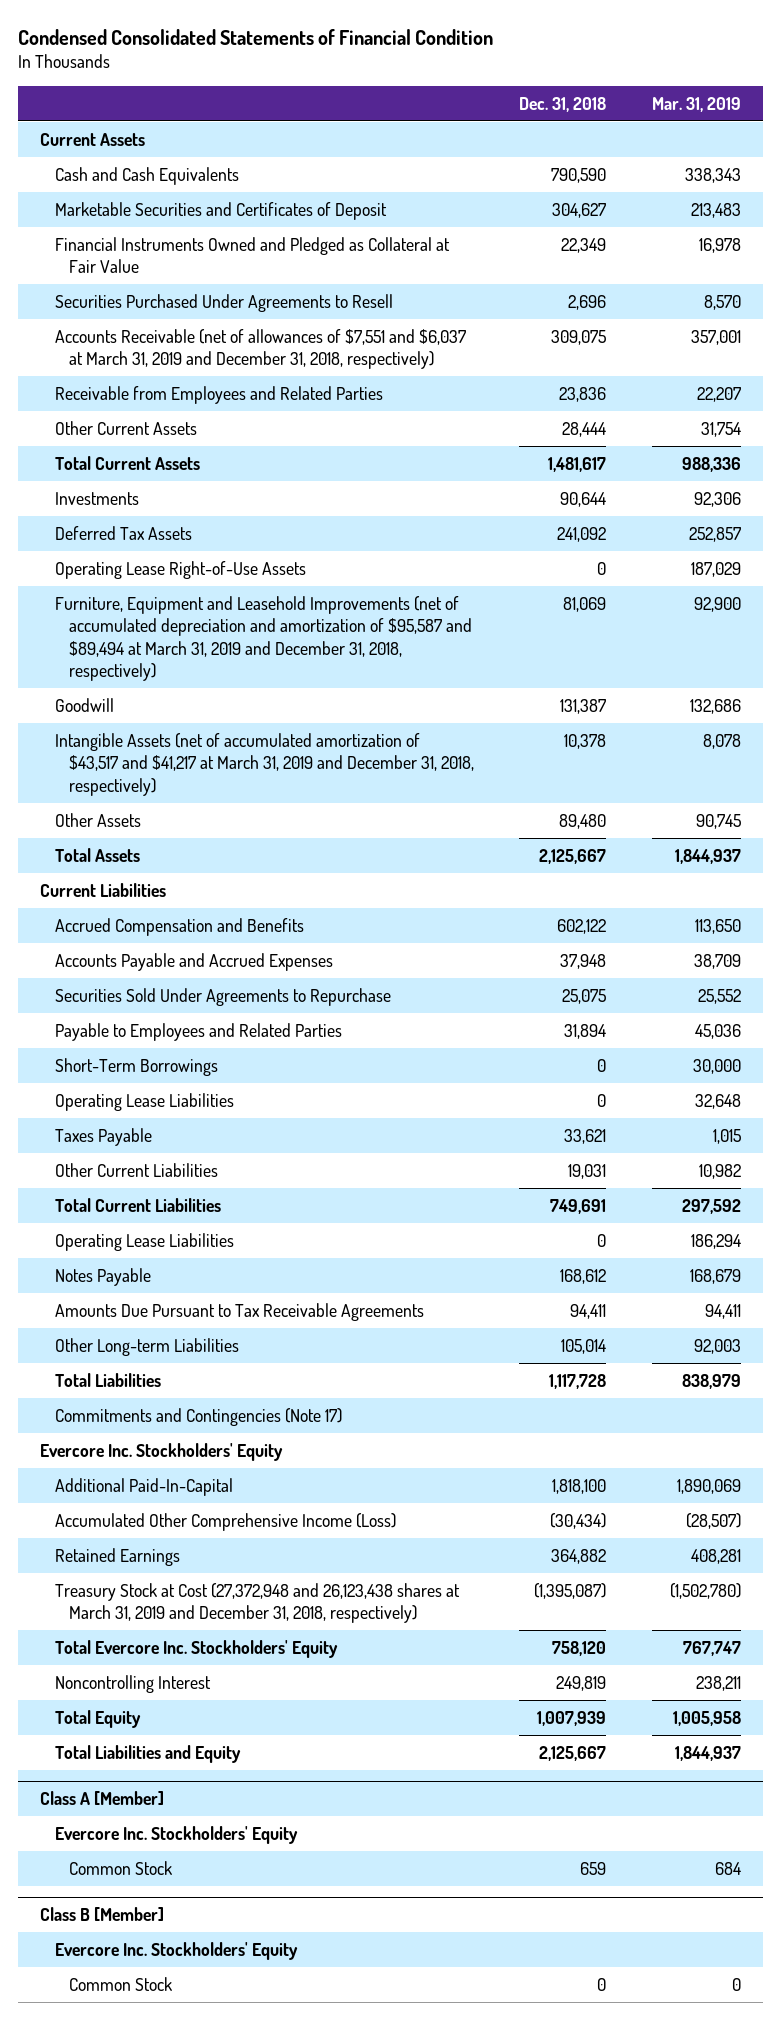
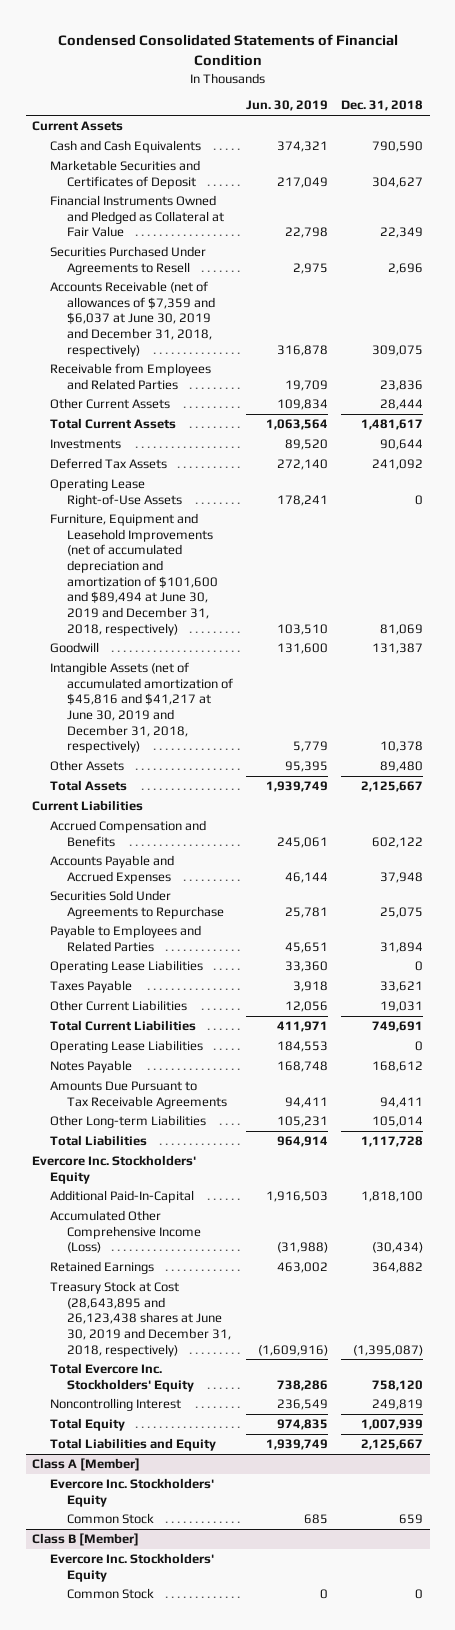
[651,96,741,112] Mar. 31, 2019 -> none
none -> [246,100,329,112] Jun. 30, 2019
[54,328,466,370] Accounts Receivable (net of allowances of $7,551 and $6,037 at March 31, 2019 and December 31, 2018, respectively) -> [49,281,216,357] Accounts Receivable (net of allowances of $7,359 and $6,037 at June 30, 2019 and December 31, 2018, respectively)
[54,595,473,682] Furniture, Equipment and Leasehold Improvements (net of accumulated depreciation and amortization of $95,587 and $89,494 at March 31, 2019 and December 31, 2018, respectively) -> [49,513,219,636] Furniture, Equipment and Leasehold Improvements (net of accumulated depreciation and amortization of $101,600 and $89,494 at June 30, 2019 and December 31, 2018, respectively)
[54,732,475,796] Intangible Assets (net of accumulated amortization of $43,517 and $41,217 at March 31, 2019 and December 31, 2018, respectively) -> [49,662,234,754] Intangible Assets (net of accumulated amortization of $45,816 and $41,217 at June 30, 2019 and December 31, 2018, respectively)
[54,1057,218,1076] Short-Term Borrowings -> none
[54,1407,342,1426] Commitments and Contingencies (Note 17) -> none
[54,1582,460,1624] Treasury Stock at Cost (27,372,948 and 26,123,438 shares at March 31, 2019 and December 31, 2018, respectively) -> [49,1281,232,1357] Treasury Stock at Cost (28,643,895 and 26,123,438 shares at June 30, 2019 and December 31, 2018, respectively)

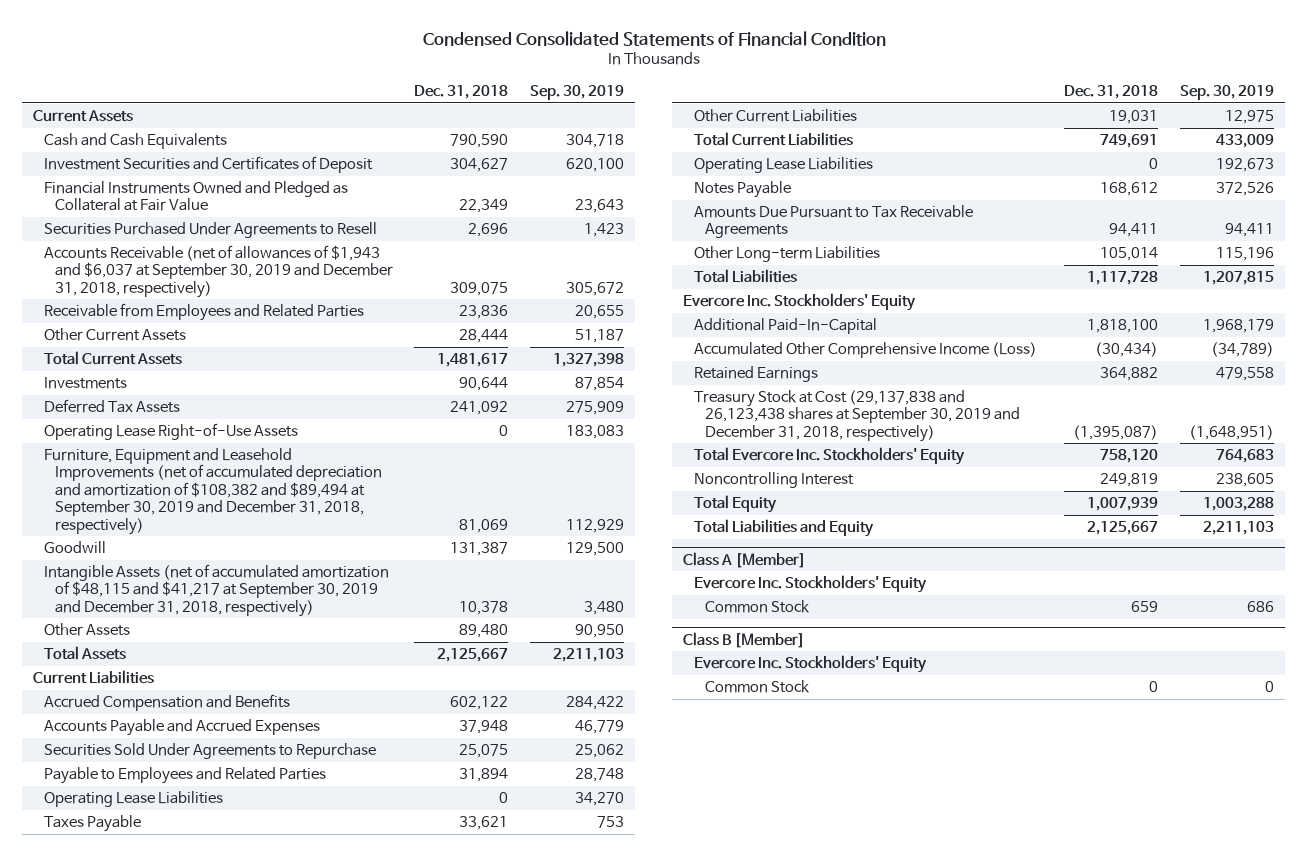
[246,100,329,112] Jun. 30, 2019 -> none
none -> [530,85,625,101] Sep. 30, 2019
[49,160,200,189] Marketable Securities and Certificates of Deposit -> [43,156,373,174] Investment Securities and Certificates of Deposit
[49,281,216,357] Accounts Receivable (net of allowances of $7,359 and $6,037 at June 30, 2019 and December 31, 2018, respectively) -> [43,245,393,298] Accounts Receivable (net of allowances of $1,943 and $6,037 at September 30, 2019 and December 31, 2018, respectively)
[49,513,219,636] Furniture, Equipment and Leasehold Improvements (net of accumulated depreciation and amortization of $101,600 and $89,494 at June 30, 2019 and December 31, 2018, respectively) -> [43,448,382,535] Furniture, Equipment and Leasehold Improvements (net of accumulated depreciation and amortization of $108,382 and $89,494 at September 30, 2019 and December 31, 2018, respectively)
[49,662,234,754] Intangible Assets (net of accumulated amortization of $45,816 and $41,217 at June 30, 2019 and December 31, 2018, respectively) -> [43,564,389,617] Intangible Assets (net of accumulated amortization of $48,115 and $41,217 at September 30, 2019 and December 31, 2018, respectively)
[49,1281,232,1357] Treasury Stock at Cost (28,643,895 and 26,123,438 shares at June 30, 2019 and December 31, 2018, respectively) -> [693,390,1020,442] Treasury Stock at Cost (29,137,838 and 26,123,438 shares at September 30, 2019 and December 31, 2018, respectively)

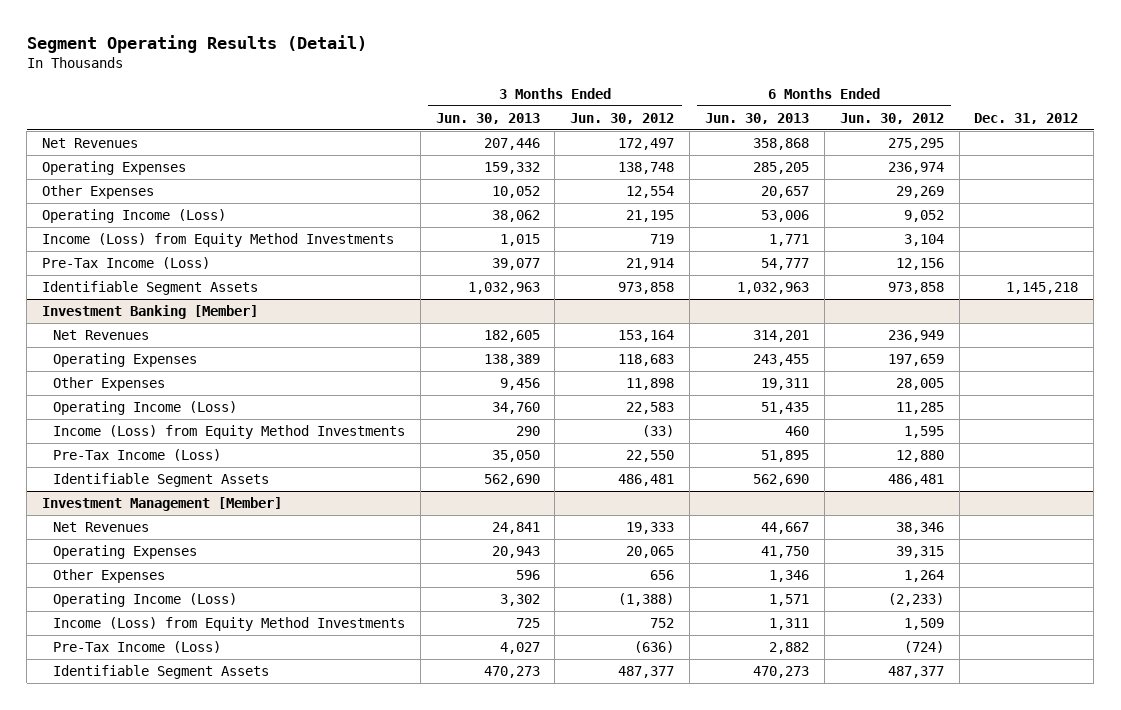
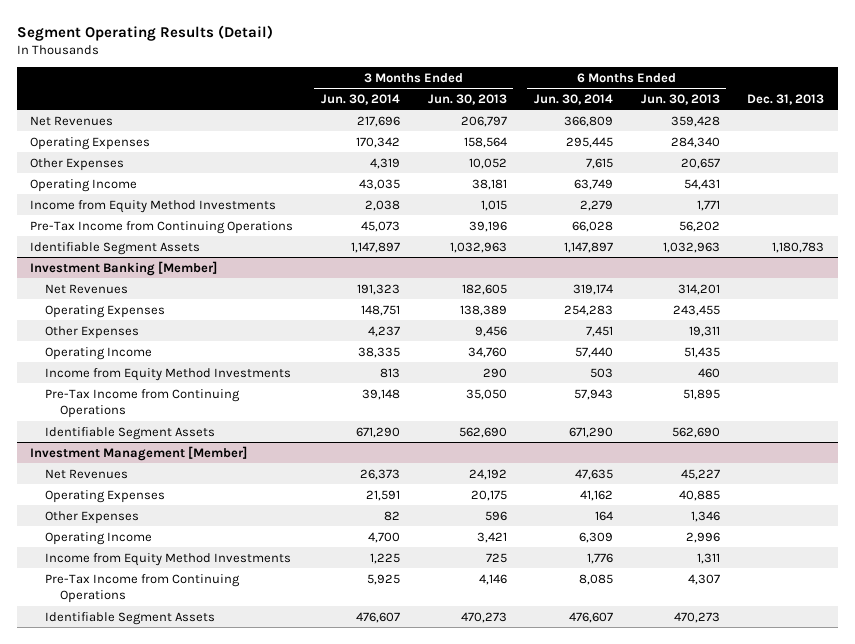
[570,112,675,124] Jun. 30, 2012 -> none
[839,112,944,124] Jun. 30, 2012 -> none
[974,112,1079,124] Dec. 31, 2012 -> none
none -> [320,93,400,105] Jun. 30, 2014
none -> [534,93,614,105] Jun. 30, 2014
none -> [747,93,825,105] Dec. 31, 2013
[483,138,540,151] 207,446 -> [460,115,507,127] 206,797
[753,138,810,151] 358,868 -> [670,115,720,127] 359,428
[483,162,540,175] 159,332 -> [463,136,507,148] 158,564
[753,162,810,175] 285,205 -> [670,136,720,148] 284,340
[42,209,227,224] Operating Income (Loss) -> [30,178,138,192] Operating Income
[491,210,540,223] 38,062 -> [471,178,507,190] 38,181
[761,210,810,223] 53,006 -> [683,178,720,190] 54,431
[42,233,395,248] Income (Loss) from Equity Method Investments -> [30,199,277,213] Income from Equity Method Investments
[42,257,211,270] Pre-Tax Income (Loss) -> [30,220,294,234] Pre-Tax Income from Continuing Operations
[491,258,540,271] 39,077 -> [468,220,507,232] 39,196
[761,258,810,271] 54,777 -> [678,220,720,232] 56,202
[52,401,237,416] Operating Income (Loss) -> [45,346,153,360] Operating Income
[52,425,405,440] Income (Loss) from Equity Method Investments -> [45,367,292,381] Income from Equity Method Investments
[52,449,221,462] Pre-Tax Income (Loss) -> [45,388,241,419] Pre-Tax Income from Continuing Operations
[491,522,540,535] 24,841 -> [468,468,507,480] 24,192
[761,522,810,535] 44,667 -> [680,468,720,480] 45,227
[491,546,540,559] 20,943 -> [470,489,507,501] 20,175
[761,546,810,559] 41,750 -> [678,489,720,501] 40,885
[52,593,237,608] Operating Income (Loss) -> [45,531,153,545] Operating Income
[499,594,540,607] 3,302 -> [476,531,507,543] 3,421
[769,594,810,607] 1,571 -> [685,531,720,543] 2,996
[52,617,405,632] Income (Loss) from Equity Method Investments -> [45,552,292,566] Income from Equity Method Investments
[52,641,221,654] Pre-Tax Income (Loss) -> [45,573,241,604] Pre-Tax Income from Continuing Operations
[499,642,540,655] 4,027 -> [478,573,507,585] 4,146
[769,642,810,655] 2,882 -> [687,573,720,585] 4,307

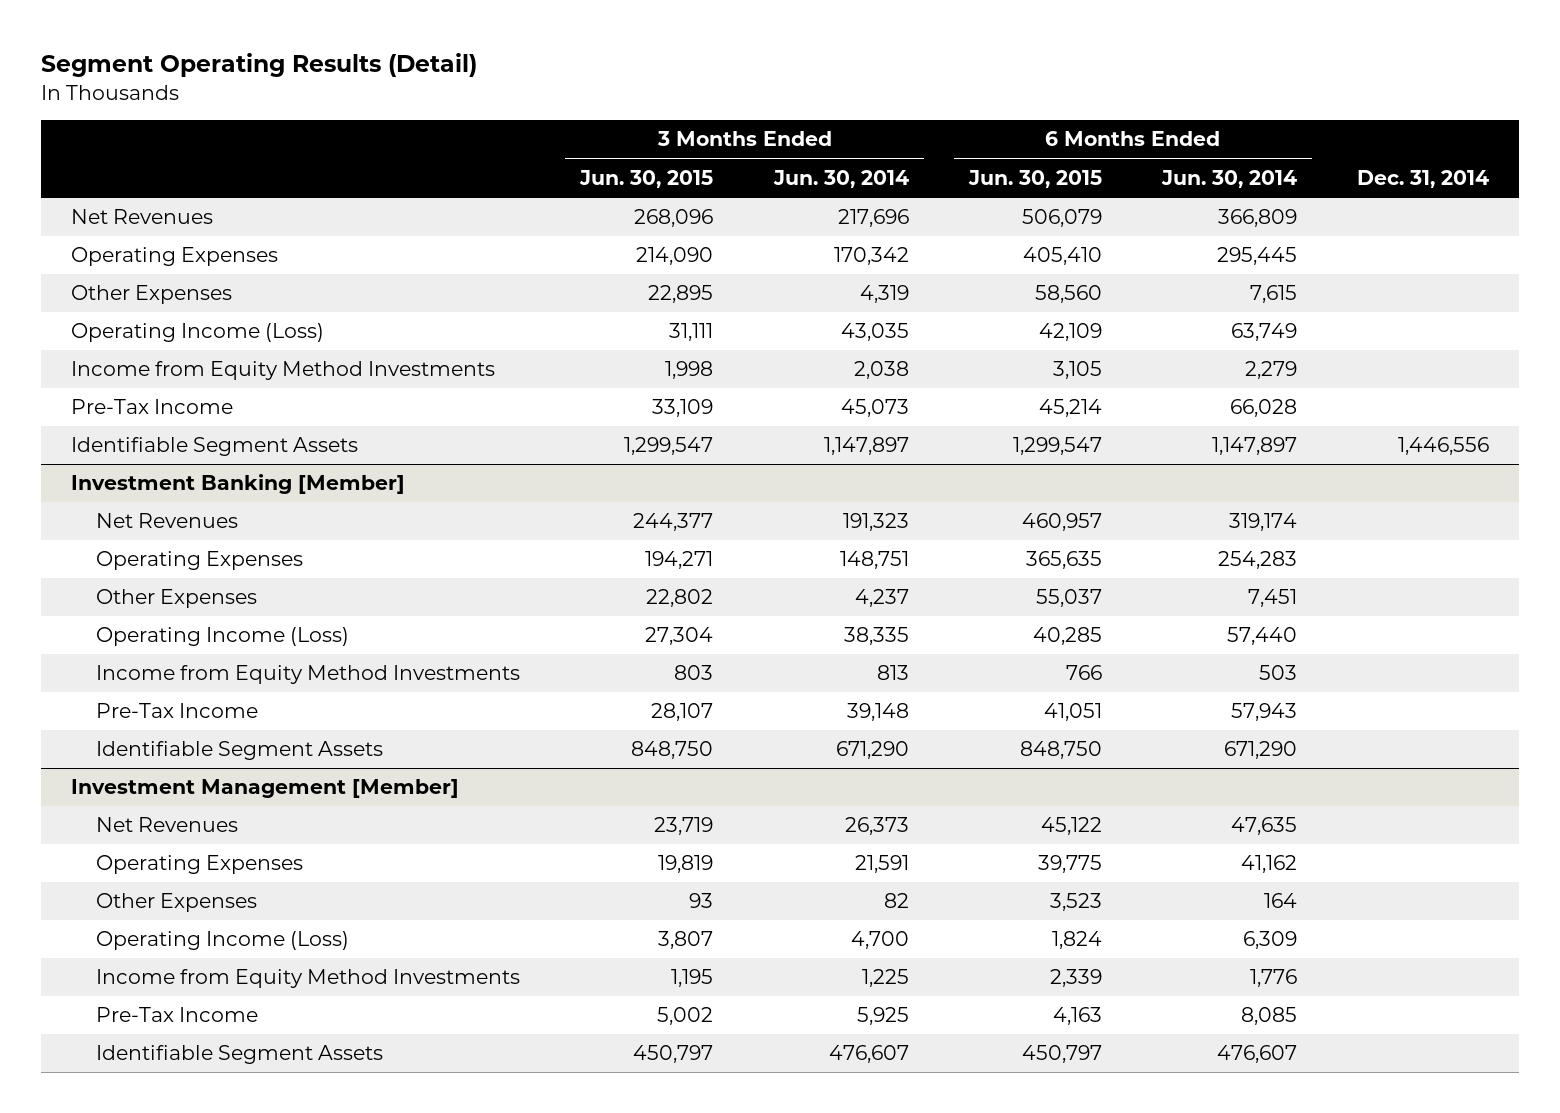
[427,93,507,105] Jun. 30, 2013 -> none
[640,93,720,105] Jun. 30, 2013 -> none
[747,93,825,105] Dec. 31, 2013 -> none
none -> [579,169,714,188] Jun. 30, 2015
none -> [967,169,1102,188] Jun. 30, 2015
none -> [1356,169,1489,188] Dec. 31, 2014
[30,178,138,192] Operating Income -> [70,323,324,343] Operating Income (Loss)
[30,220,294,234] Pre-Tax Income from Continuing Operations -> [70,399,233,415] Pre-Tax Income
[45,346,153,360] Operating Income -> [96,627,350,647] Operating Income (Loss)
[45,388,241,419] Pre-Tax Income from Continuing Operations -> [96,703,259,719] Pre-Tax Income
[45,531,153,545] Operating Income -> [96,931,350,951] Operating Income (Loss)
[45,573,241,604] Pre-Tax Income from Continuing Operations -> [96,1007,259,1023] Pre-Tax Income

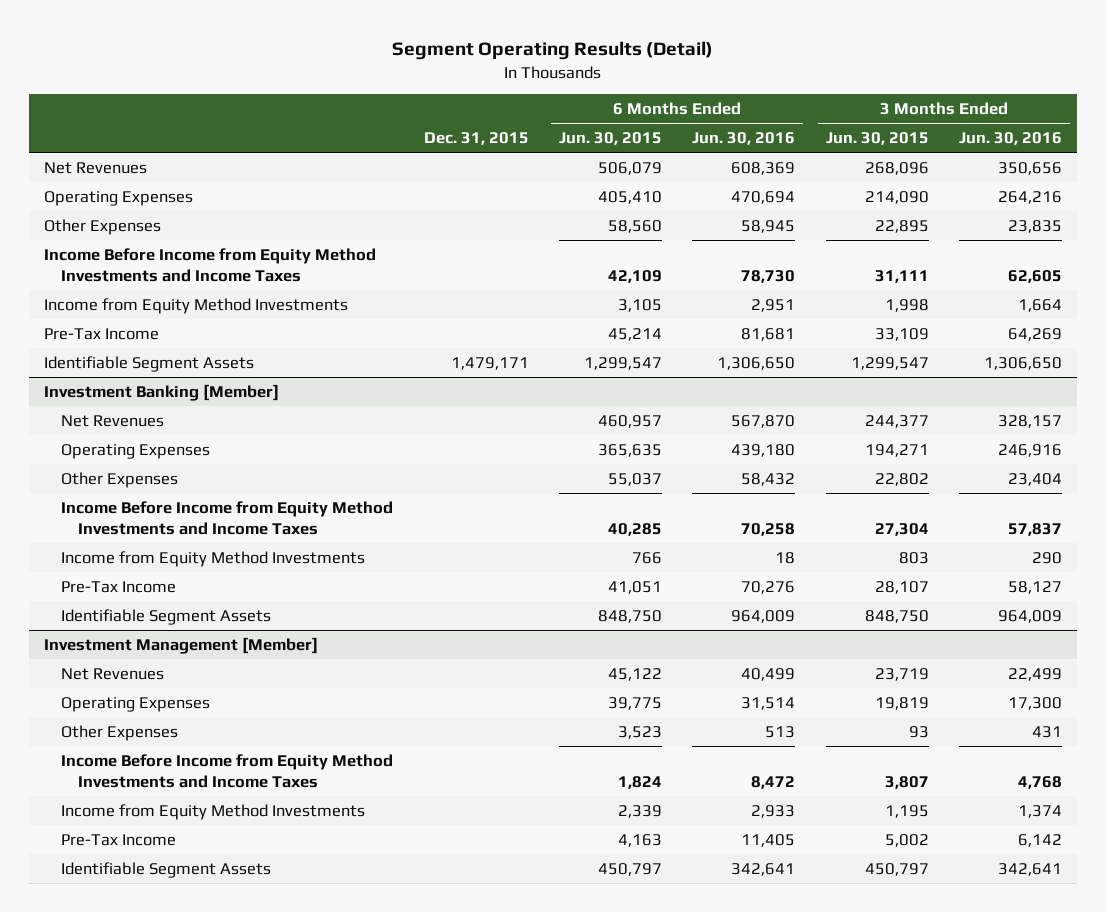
[772,169,909,188] Jun. 30, 2014 -> none
[1160,169,1297,188] Jun. 30, 2014 -> none
[1356,169,1489,188] Dec. 31, 2014 -> none
none -> [423,132,529,146] Dec. 31, 2015
none -> [692,132,796,146] Jun. 30, 2016
none -> [959,132,1063,146] Jun. 30, 2016
[70,323,324,343] Operating Income (Loss) -> [44,247,377,282] Income Before Income from Equity Method Investments and Income Taxes
[96,627,350,647] Operating Income (Loss) -> [61,500,394,535] Income Before Income from Equity Method Investments and Income Taxes
[96,931,350,951] Operating Income (Loss) -> [61,753,394,788] Income Before Income from Equity Method Investments and Income Taxes

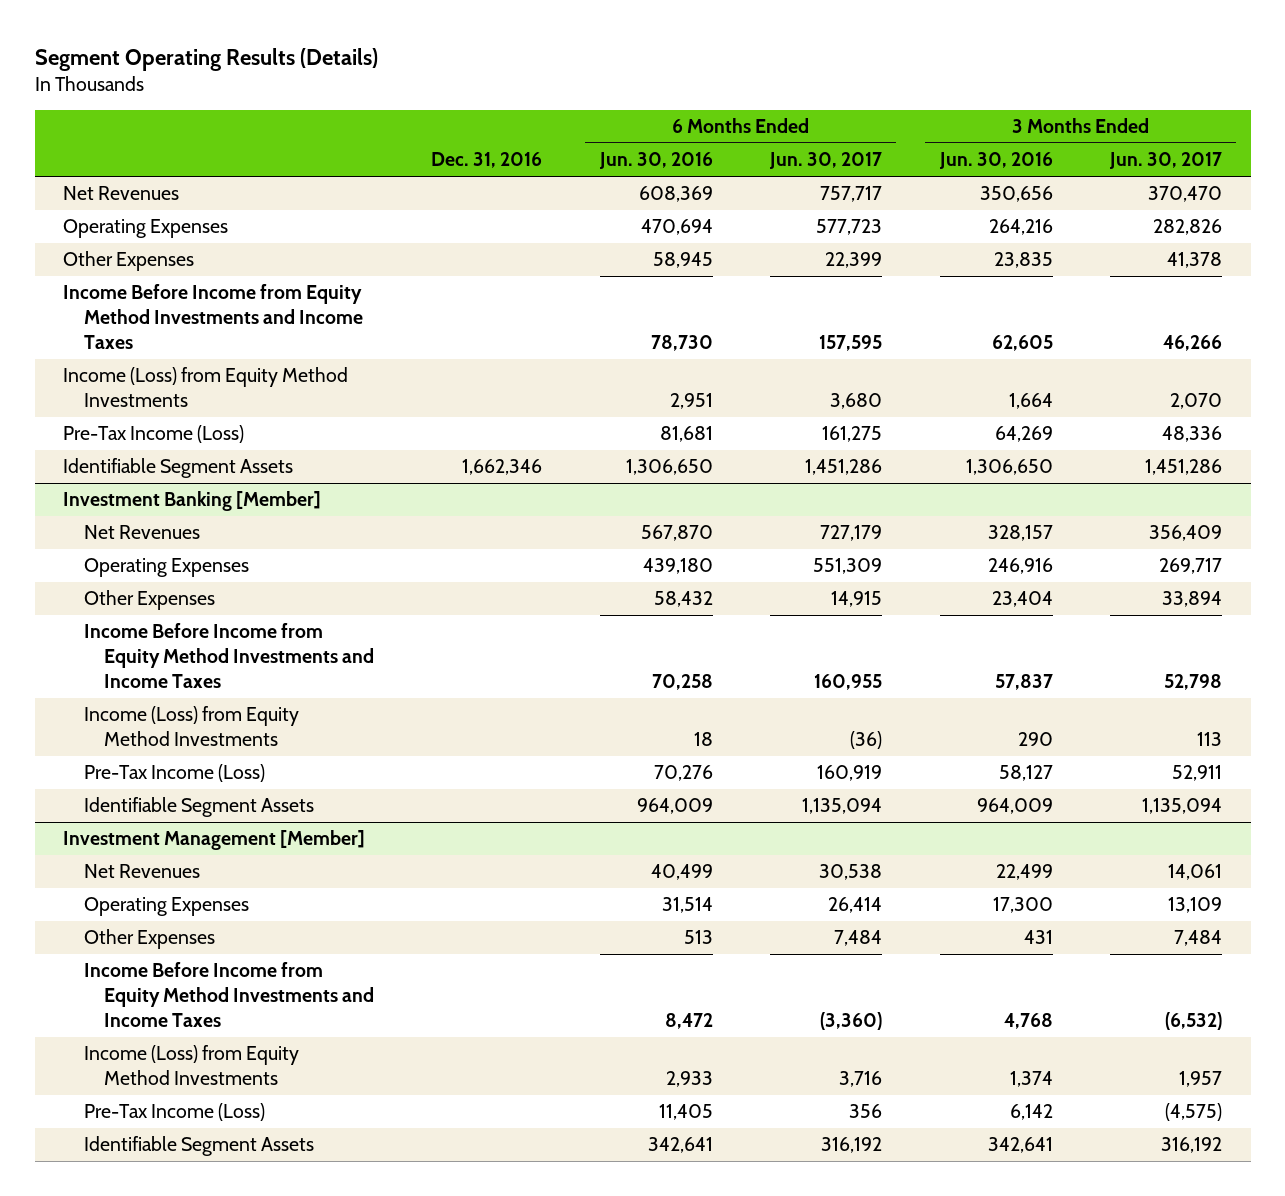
[392,40,714,60] Segment Operating Results (Detail) -> [34,47,378,71] Segment Operating Results (Details)
[423,132,529,146] Dec. 31, 2015 -> none
[559,132,663,146] Jun. 30, 2015 -> none
[825,132,929,146] Jun. 30, 2015 -> none
none -> [431,152,543,169] Dec. 31, 2016
none -> [769,152,883,170] Jun. 30, 2017
none -> [1109,152,1223,170] Jun. 30, 2017
[44,297,349,314] Income from Equity Method Investments -> [63,367,349,408] Income (Loss) from Equity Method Investments
[44,327,160,340] Pre-Tax Income -> [63,425,245,444] Pre-Tax Income (Loss)
[61,550,366,567] Income from Equity Method Investments -> [83,706,299,747] Income (Loss) from Equity Method Investments
[61,580,177,593] Pre-Tax Income -> [83,764,265,783] Pre-Tax Income (Loss)
[61,803,366,820] Income from Equity Method Investments -> [83,1045,299,1086] Income (Loss) from Equity Method Investments
[61,833,177,846] Pre-Tax Income -> [83,1103,265,1122] Pre-Tax Income (Loss)

